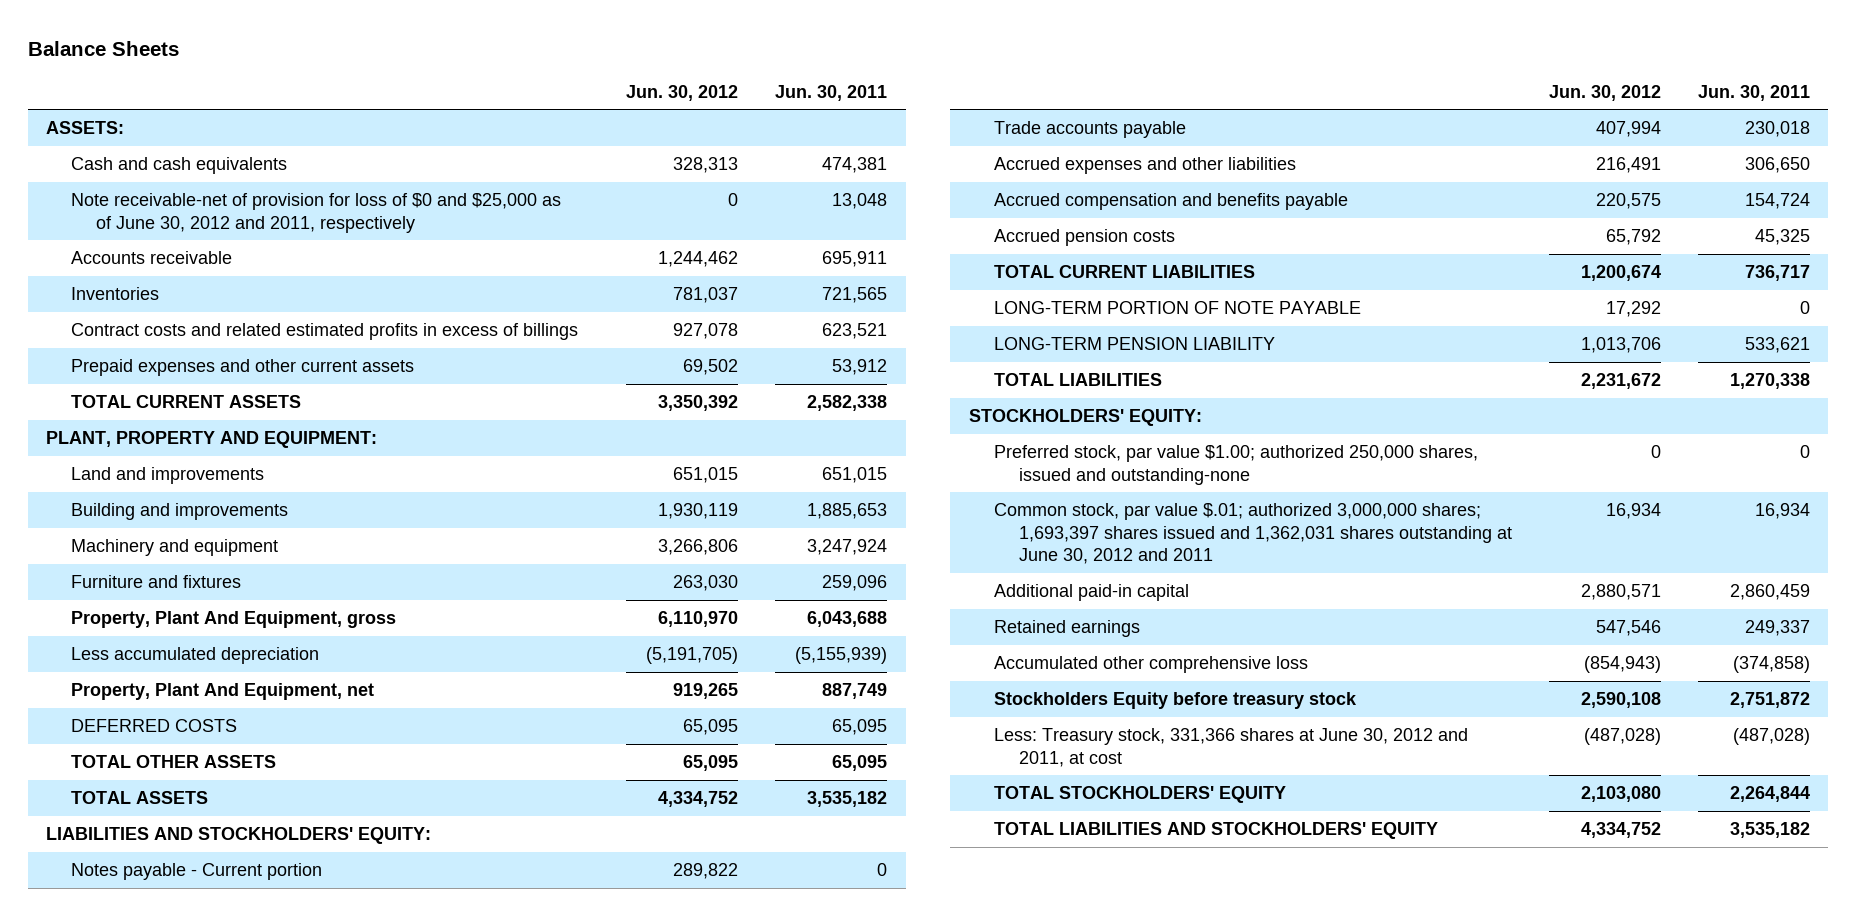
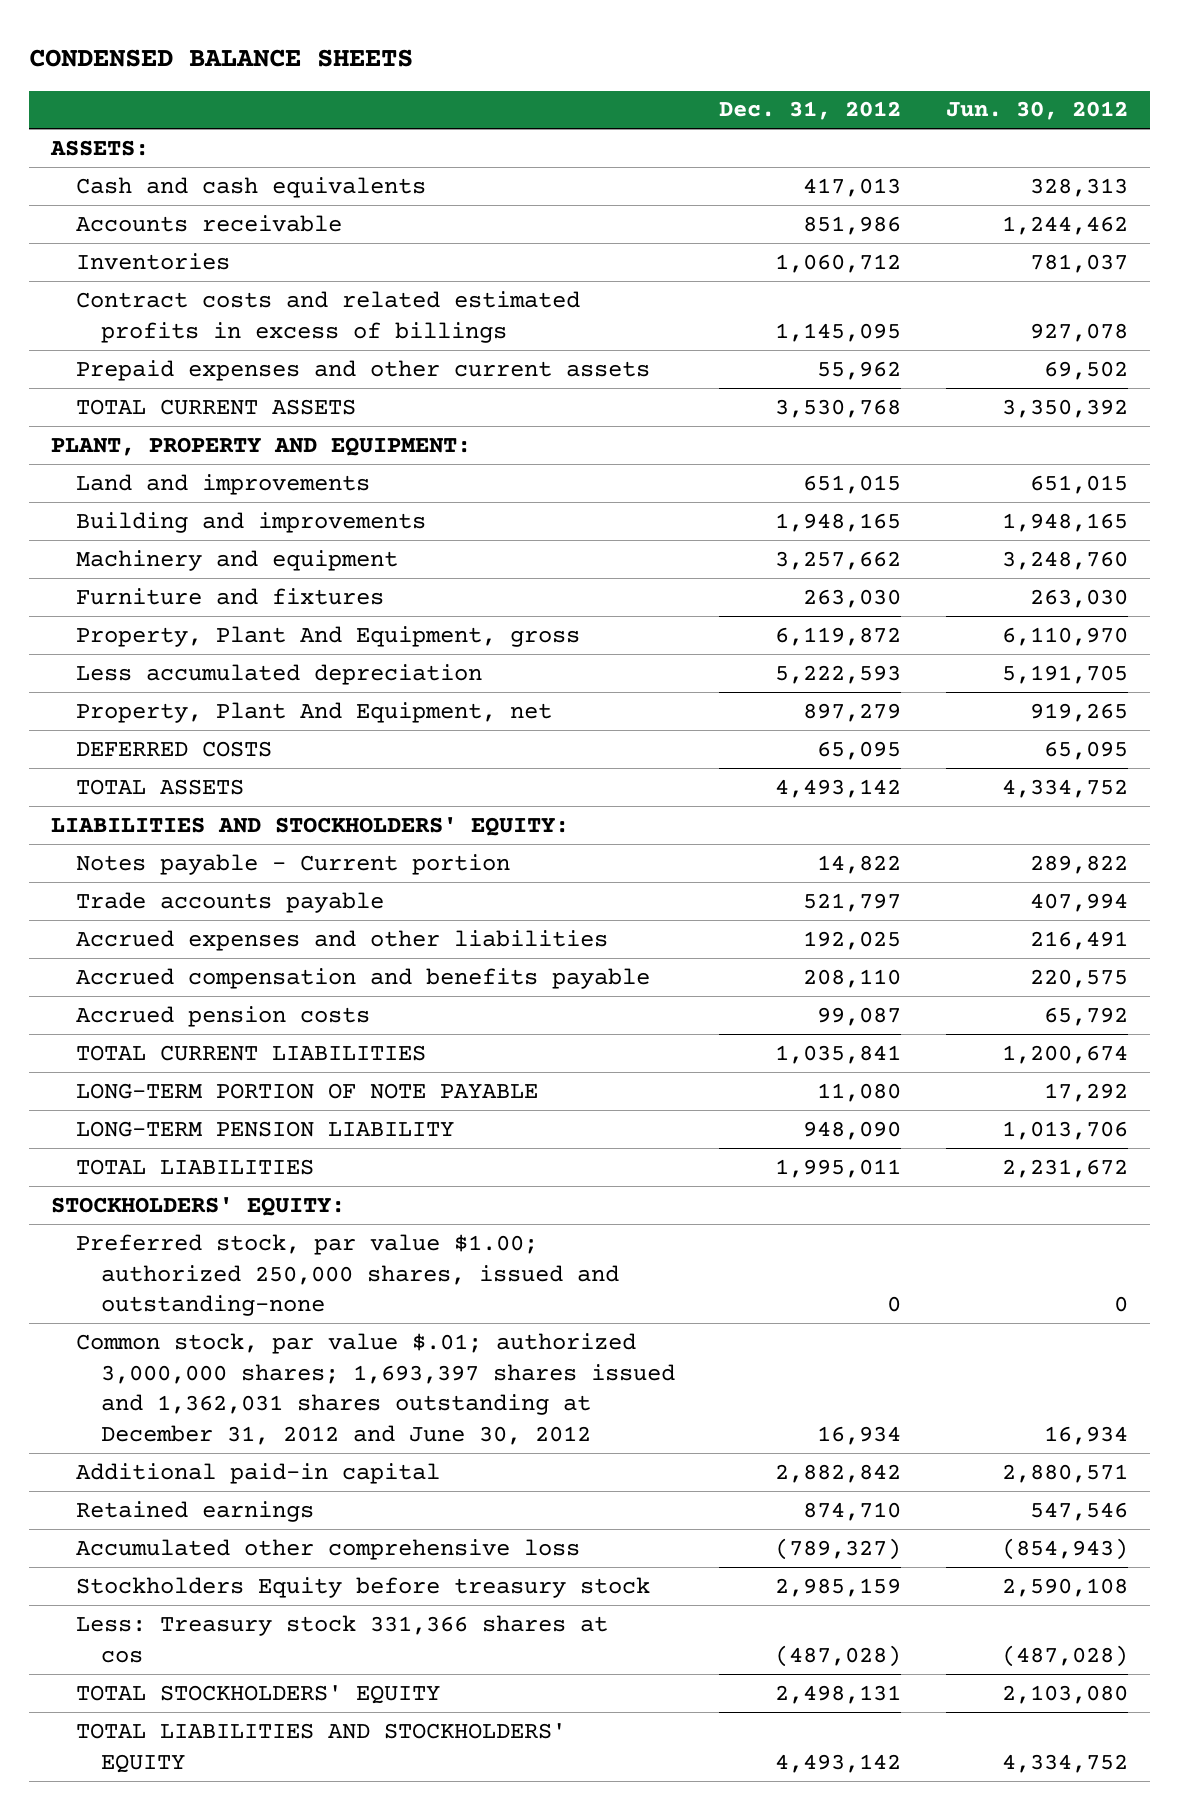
[27,40,179,56] Balance Sheets -> [29,49,414,68] CONDENSED BALANCE SHEETS
[775,84,888,101] Jun. 30, 2011 -> none
none -> [719,101,902,121] Dec. 31, 2012
[71,193,562,233] Note receivable-net of provision for loss of $0 and $25,000 as of June 30, 2012 and 2011, respectively -> none
[658,503,739,520] 1,930,119 -> [1001,512,1128,532] 1,948,165
[658,539,739,556] 3,266,806 -> [1001,550,1128,570] 3,248,760
[646,647,739,665] (5,191,705) -> [1001,664,1128,684] 5,191,705
[71,755,277,769] TOTAL OTHER ASSETS -> none
[993,503,1512,565] Common stock, par value $.01; authorized 3,000,000 shares; 1,693,397 shares issued and 1,362,031 shares outstanding at June 30, 2012 and 2011 -> [76,1332,675,1446] Common stock, par value $.01; authorized 3,000,000 shares; 1,693,397 shares issued and 1,362,031 shares outstanding at December 31, 2012 and June 30, 2012
[993,728,1468,767] Less: Treasury stock, 331,366 shares at June 30, 2012 and 2011, at cost -> [76,1614,609,1663] Less: Treasury stock 331,366 shares at cos

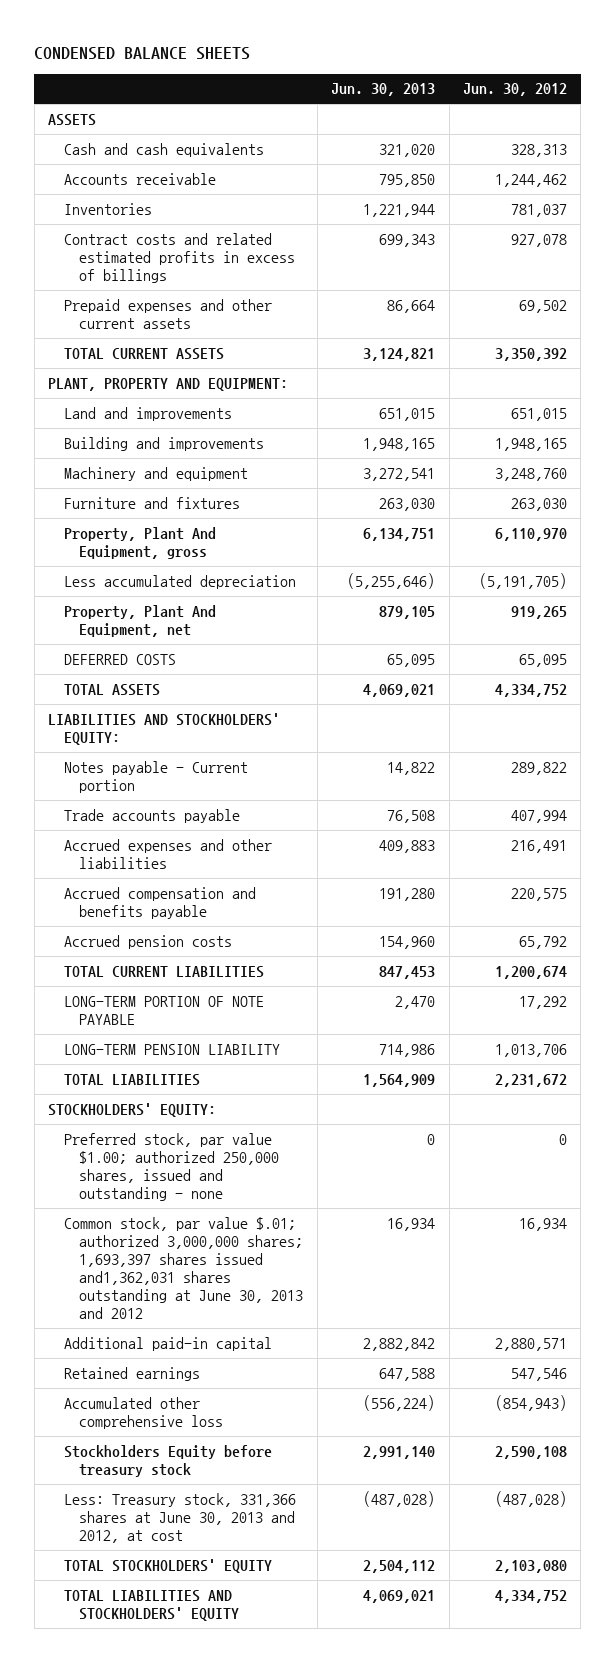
[719,101,902,121] Dec. 31, 2012 -> none
none -> [331,83,436,97] Jun. 30, 2013
[50,139,150,156] ASSETS: -> [47,113,96,126] ASSETS
[1001,664,1128,684] 5,191,705 -> [478,572,567,589] (5,191,705)
[76,1233,619,1317] Preferred stock, par value $1.00; authorized 250,000 shares, issued and outstanding-none -> [63,1132,280,1202] Preferred stock, par value $1.00; authorized 250,000 shares, issued and outstanding - none
[76,1332,675,1446] Common stock, par value $.01; authorized 3,000,000 shares; 1,693,397 shares issued and 1,362,031 shares outstanding at December 31, 2012 and June 30, 2012 -> [63,1216,304,1320] Common stock, par value $.01; authorized 3,000,000 shares; 1,693,397 shares issued and1,362,031 shares outstanding at June 30, 2013 and 2012
[76,1614,609,1663] Less: Treasury stock 331,366 shares at cos -> [63,1492,296,1544] Less: Treasury stock, 331,366 shares at June 30, 2013 and 2012, at cost

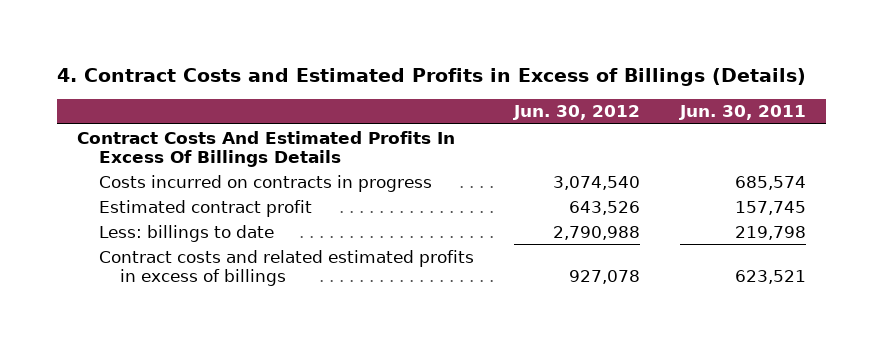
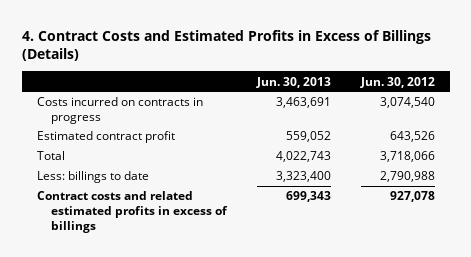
[678,105,806,121] Jun. 30, 2011 -> none
none -> [255,76,331,88] Jun. 30, 2013
[76,130,455,167] Contract Costs And Estimated Profits In Excess Of Billings Details -> none
none -> [36,151,65,161] Total

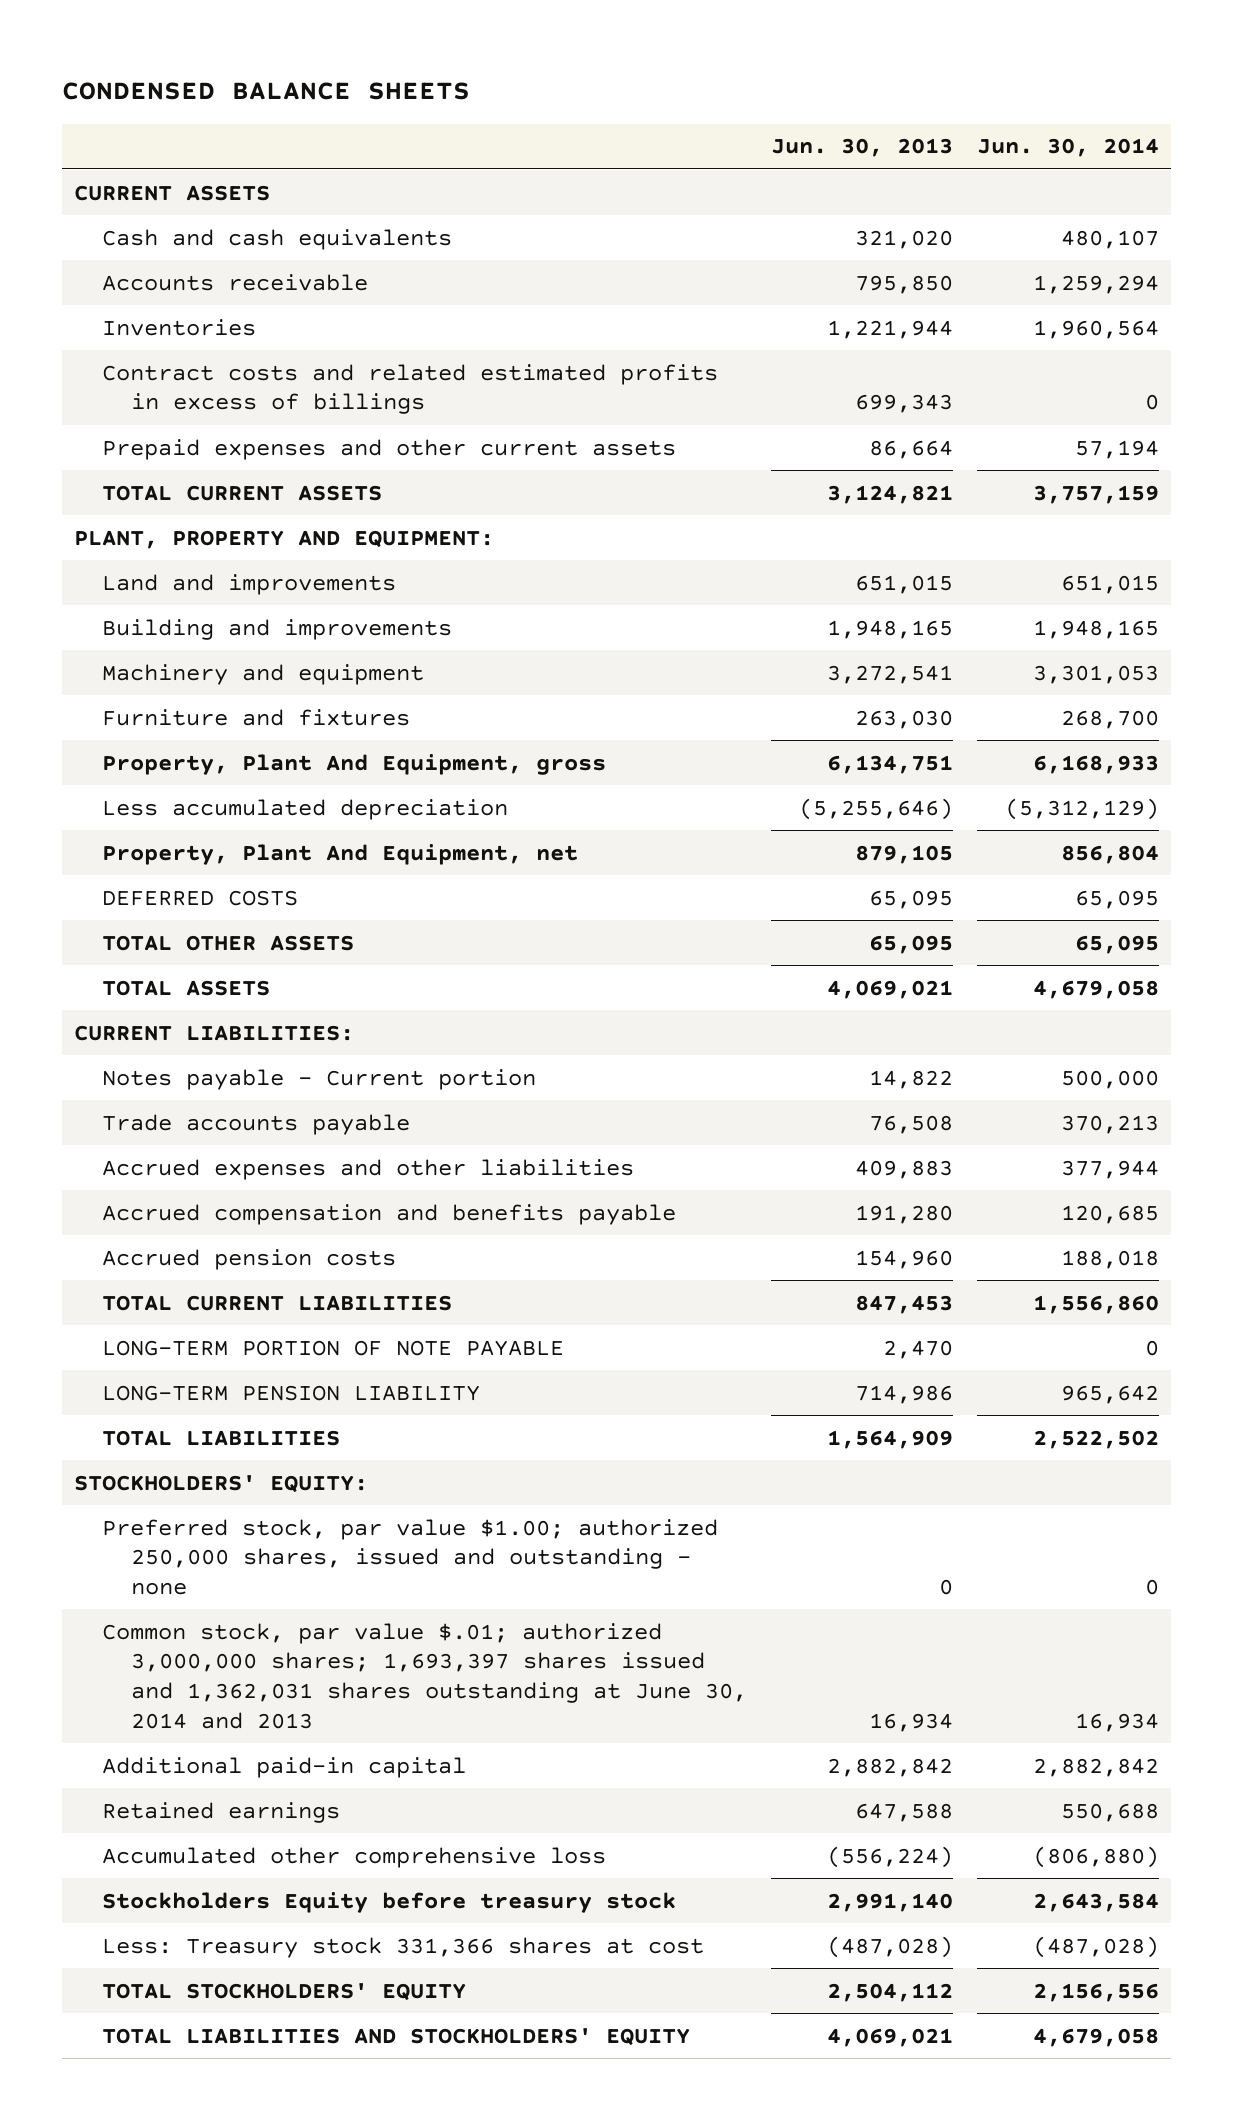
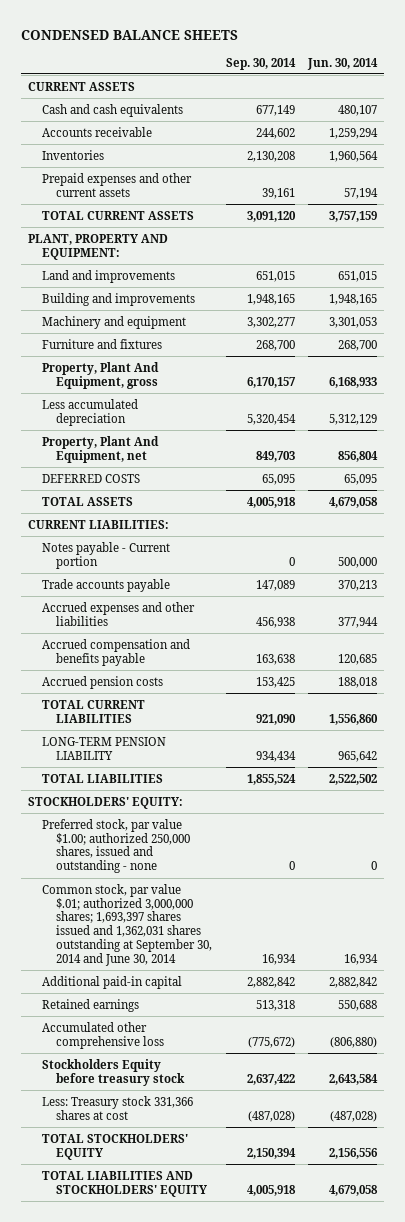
[770,138,953,158] Jun. 30, 2013 -> none
none -> [225,57,296,70] Sep. 30, 2014
[102,363,719,415] Contract costs and related estimated profits in excess of billings -> none
[1005,797,1160,820] (5,312,129) -> [329,413,378,425] 5,312,129
[102,934,355,951] TOTAL OTHER ASSETS -> none
[102,1339,565,1356] LONG-TERM PORTION OF NOTE PAYABLE -> none
[102,1622,747,1729] Common stock, par value $.01; authorized 3,000,000 shares; 1,693,397 shares issued and 1,362,031 shares outstanding at June 30, 2014 and 2013 -> [42,883,212,967] Common stock, par value $.01; authorized 3,000,000 shares; 1,693,397 shares issued and 1,362,031 shares outstanding at September 30, 2014 and June 30, 2014

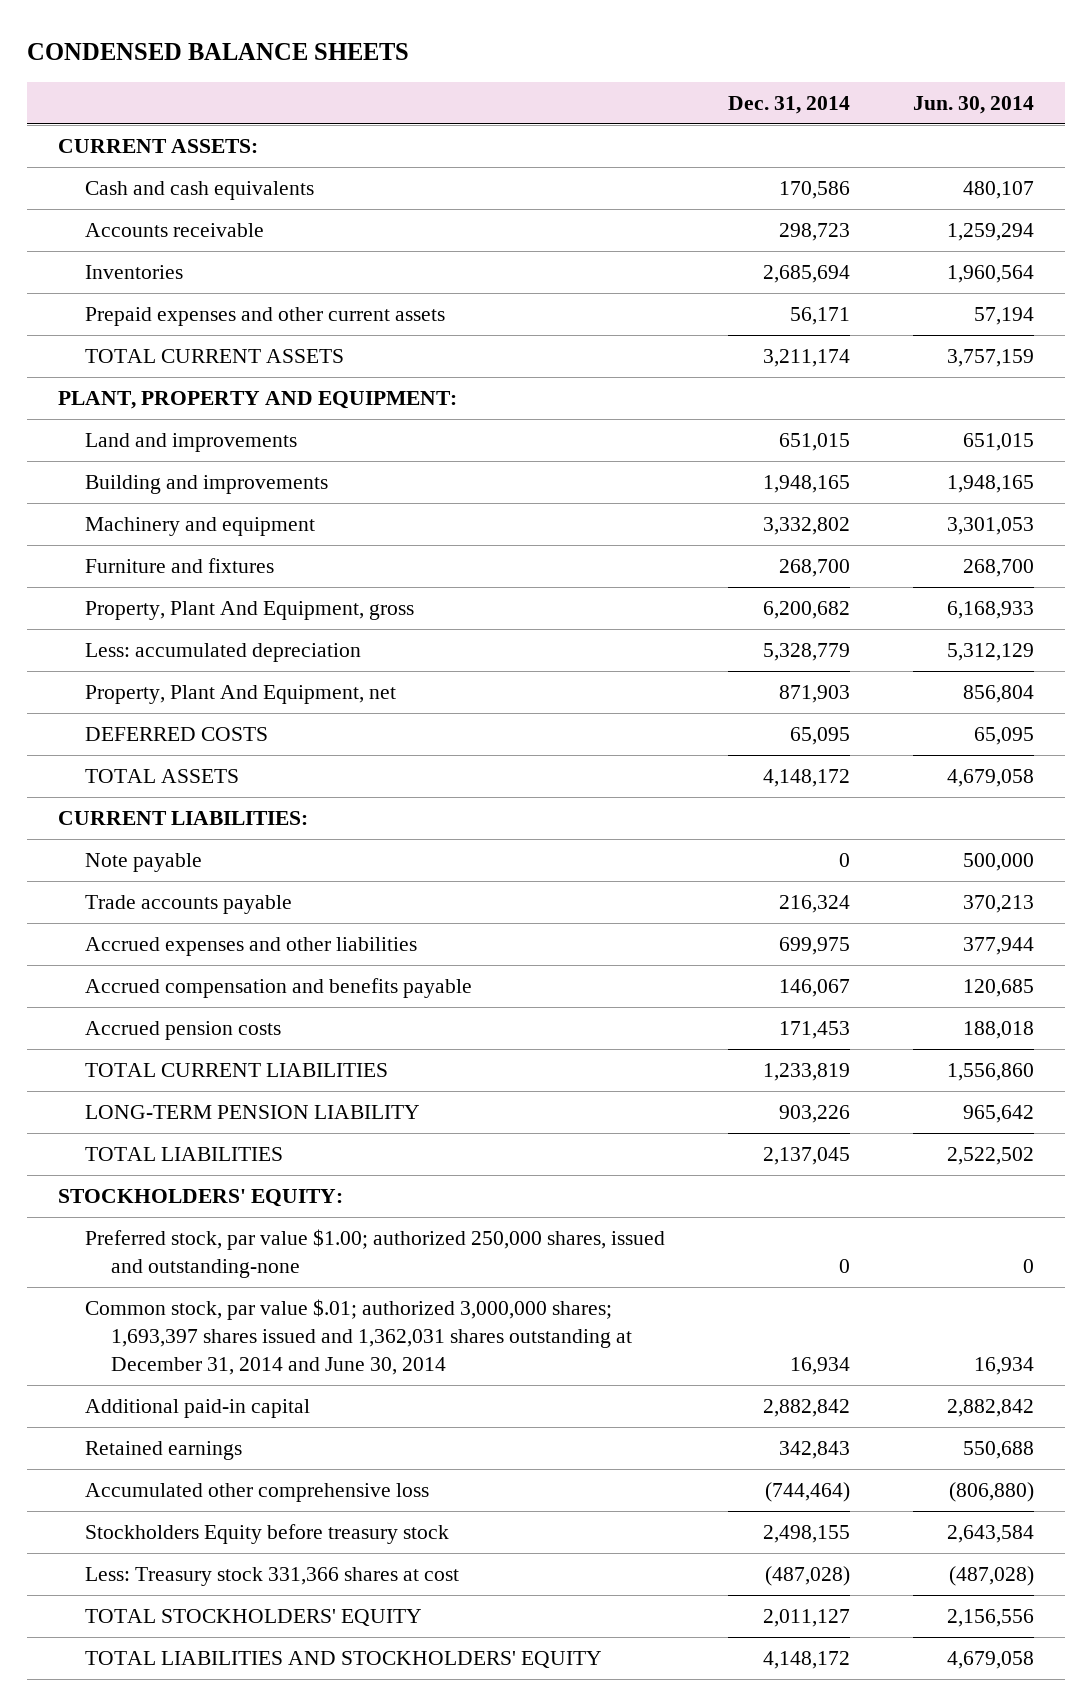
[225,57,296,70] Sep. 30, 2014 -> none
none -> [727,95,850,114] Dec. 31, 2014
[28,81,136,91] CURRENT ASSETS -> [58,139,259,154] CURRENT ASSETS:
[42,398,139,426] Less accumulated depreciation -> [84,643,361,663] Less: accumulated depreciation
[42,541,171,569] Notes payable - Current portion -> [84,853,202,873] Note payable
[42,818,190,874] Preferred stock, par value $1.00; authorized 250,000 shares, issued and outstanding - none -> [84,1229,665,1278] Preferred stock, par value $1.00; authorized 250,000 shares, issued and outstanding-none
[42,883,212,967] Common stock, par value $.01; authorized 3,000,000 shares; 1,693,397 shares issued and 1,362,031 shares outstanding at September 30, 2014 and June 30, 2014 -> [84,1299,632,1375] Common stock, par value $.01; authorized 3,000,000 shares; 1,693,397 shares issued and 1,362,031 shares outstanding at December 31, 2014 and June 30, 2014

